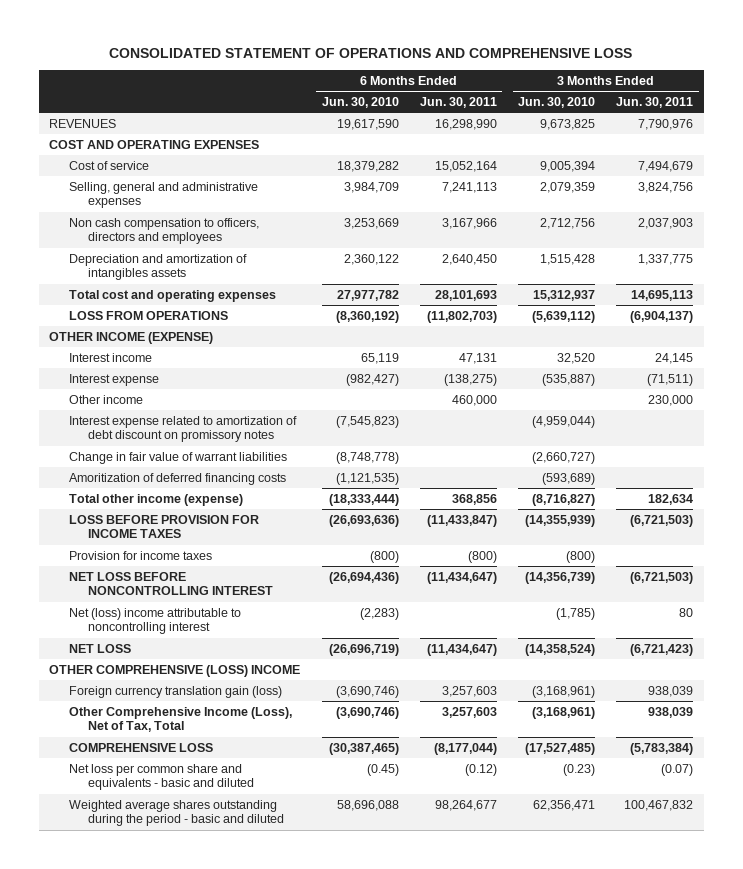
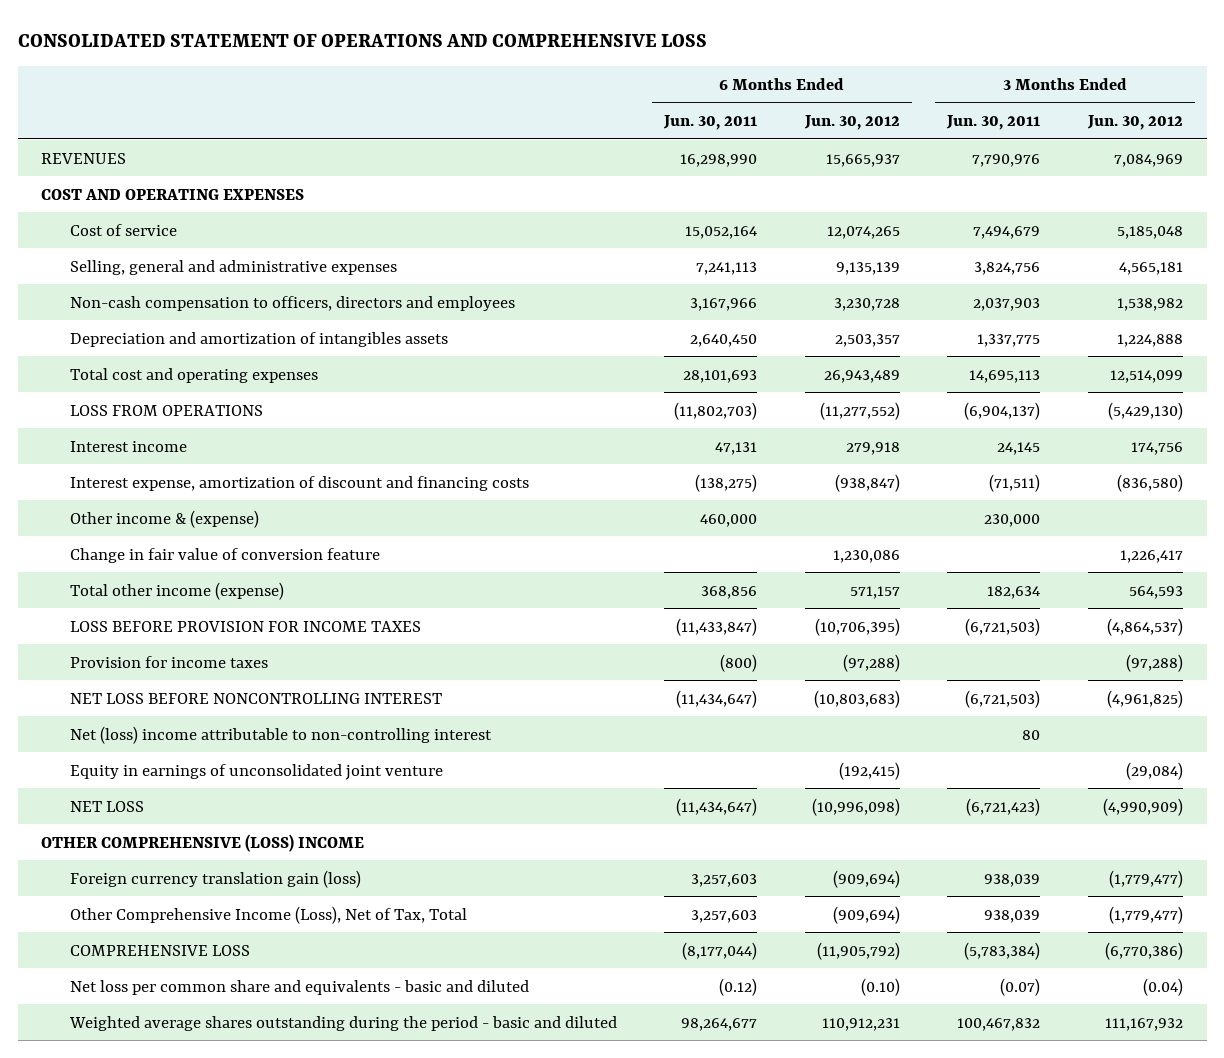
[321,97,399,109] Jun. 30, 2010 -> none
[518,97,596,109] Jun. 30, 2010 -> none
none -> [803,115,900,131] Jun. 30, 2012
none -> [1086,115,1183,131] Jun. 30, 2012
[68,217,259,245] Non cash compensation to officers, directors and employees -> [69,295,515,311] Non-cash compensation to officers, directors and employees
[49,331,214,344] OTHER INCOME (EXPENSE) -> none
[68,415,297,443] Interest expense related to amortization of debt discount on promissory notes -> none
[68,472,286,485] Amoritization of deferred financing costs -> none
[68,373,159,386] Interest expense -> [69,475,529,491] Interest expense, amortization of discount and financing costs
[68,394,143,404] Other income -> [69,509,259,528] Other income & (expense)
[68,451,287,464] Change in fair value of warrant liabilities -> [69,547,380,563] Change in fair value of conversion feature
[68,607,241,635] Net (loss) income attributable to noncontrolling interest -> [69,725,492,744] Net (loss) income attributable to non-controlling interest
none -> [69,763,443,780] Equity in earnings of unconsolidated joint venture

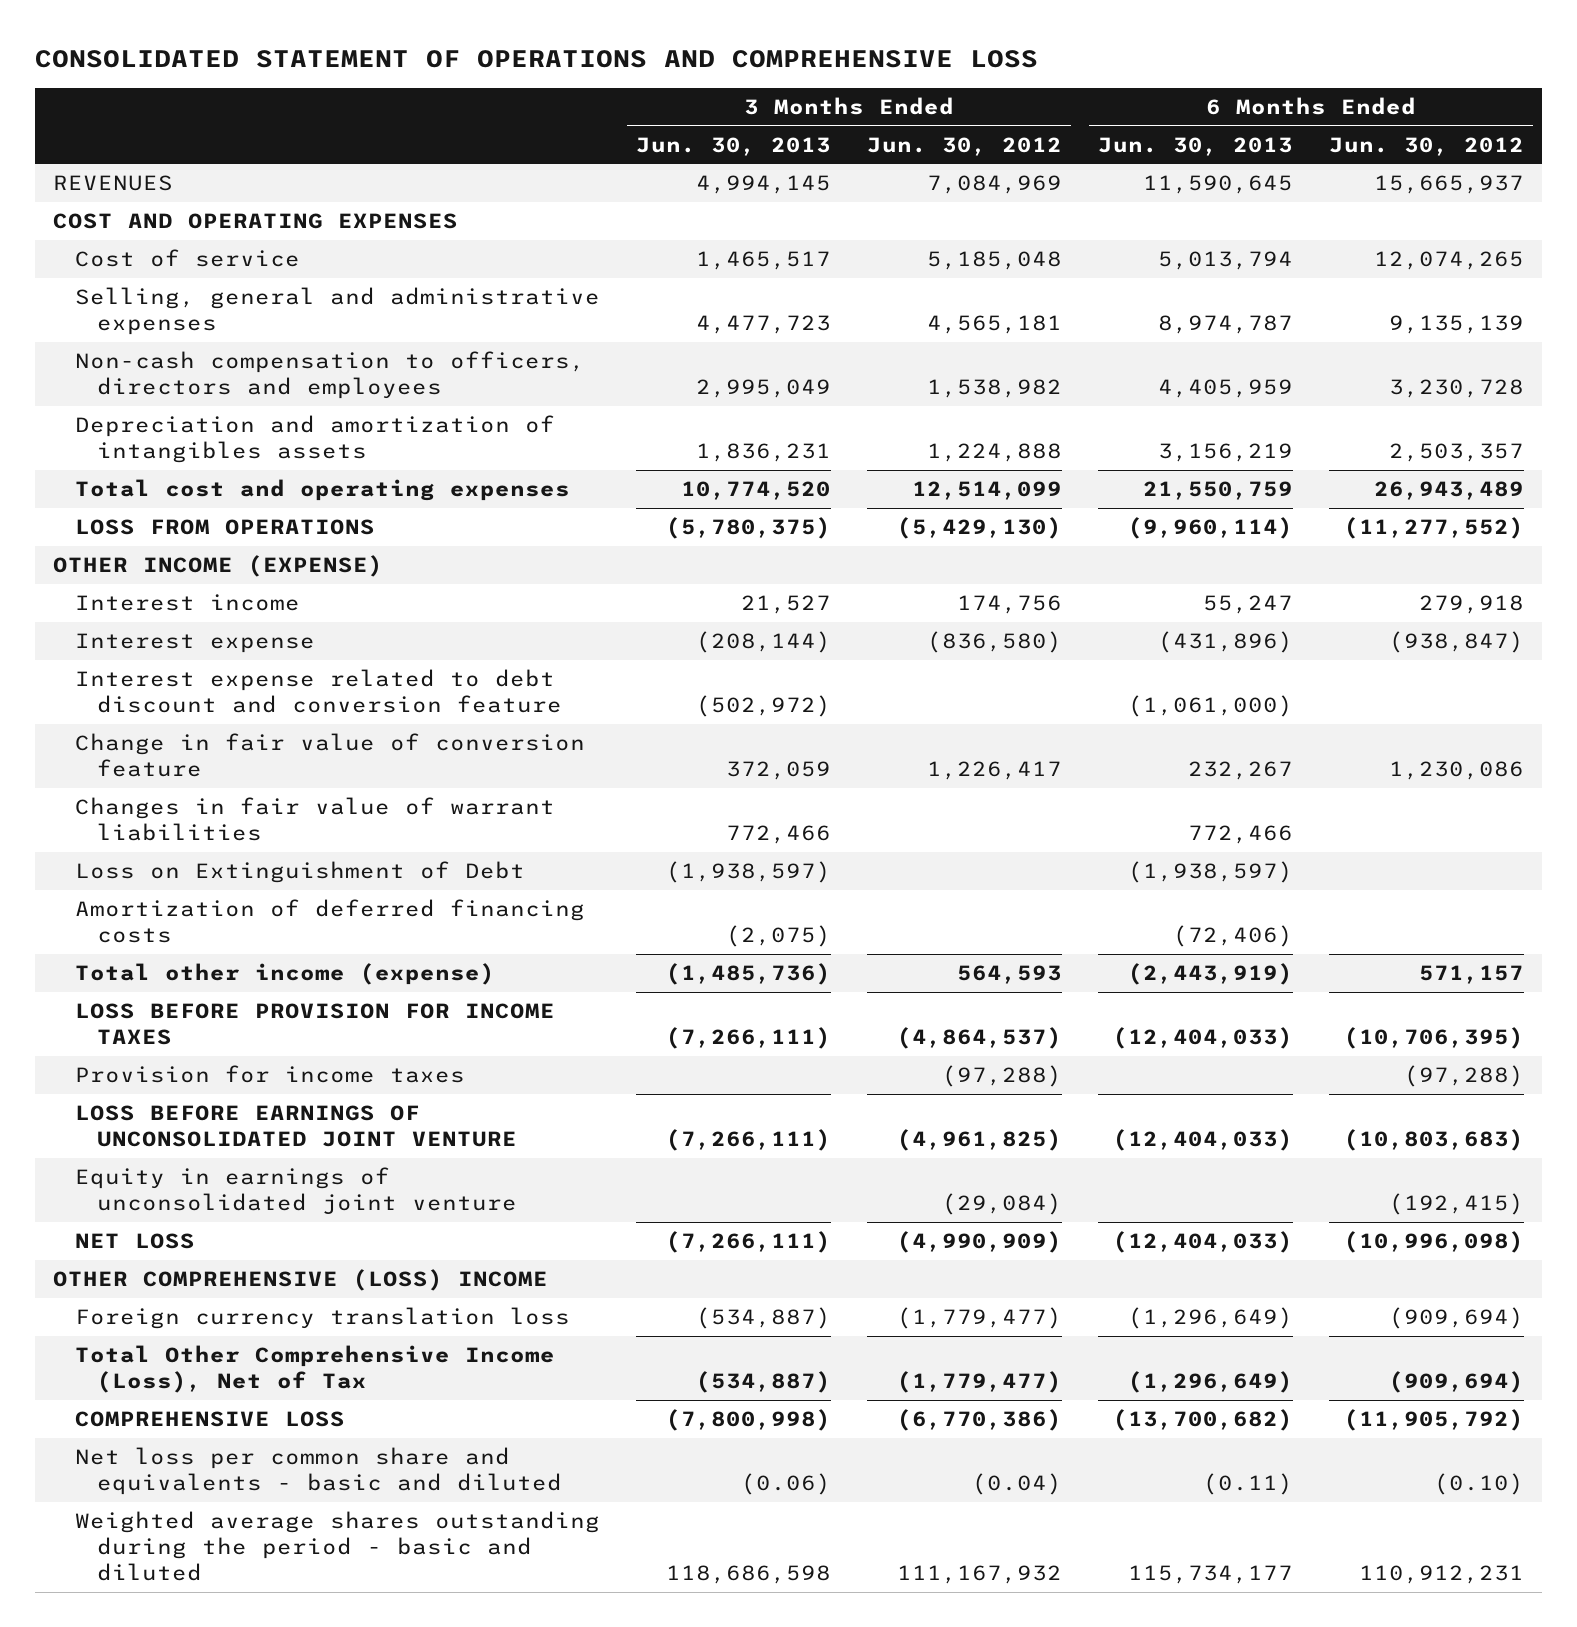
[663,115,758,131] Jun. 30, 2011 -> none
[946,115,1041,131] Jun. 30, 2011 -> none
none -> [636,136,832,156] Jun. 30, 2013
none -> [1098,136,1294,156] Jun. 30, 2013
none -> [52,555,383,578] OTHER INCOME (EXPENSE)
[69,509,259,528] Other income & (expense) -> none
[69,475,529,491] Interest expense, amortization of discount and financing costs -> [74,633,315,654] Interest expense
none -> [74,669,563,714] Interest expense related to debt discount and conversion feature
none -> [74,797,555,842] Changes in fair value of warrant liabilities
none -> [74,861,525,884] Loss on Extinguishment of Debt
none -> [74,899,585,944] Amortization of deferred financing costs
[69,725,492,744] Net (loss) income attributable to non-controlling interest -> none
[69,692,442,704] NET LOSS BEFORE NONCONTROLLING INTEREST -> [74,1105,518,1148] LOSS BEFORE EARNINGS OF UNCONSOLIDATED JOINT VENTURE
[69,869,361,888] Foreign currency translation gain (loss) -> [74,1307,570,1330] Foreign currency translation loss
[69,905,467,924] Other Comprehensive Income (Loss), Net of Tax, Total -> [74,1345,555,1394] Total Other Comprehensive Income (Loss), Net of Tax

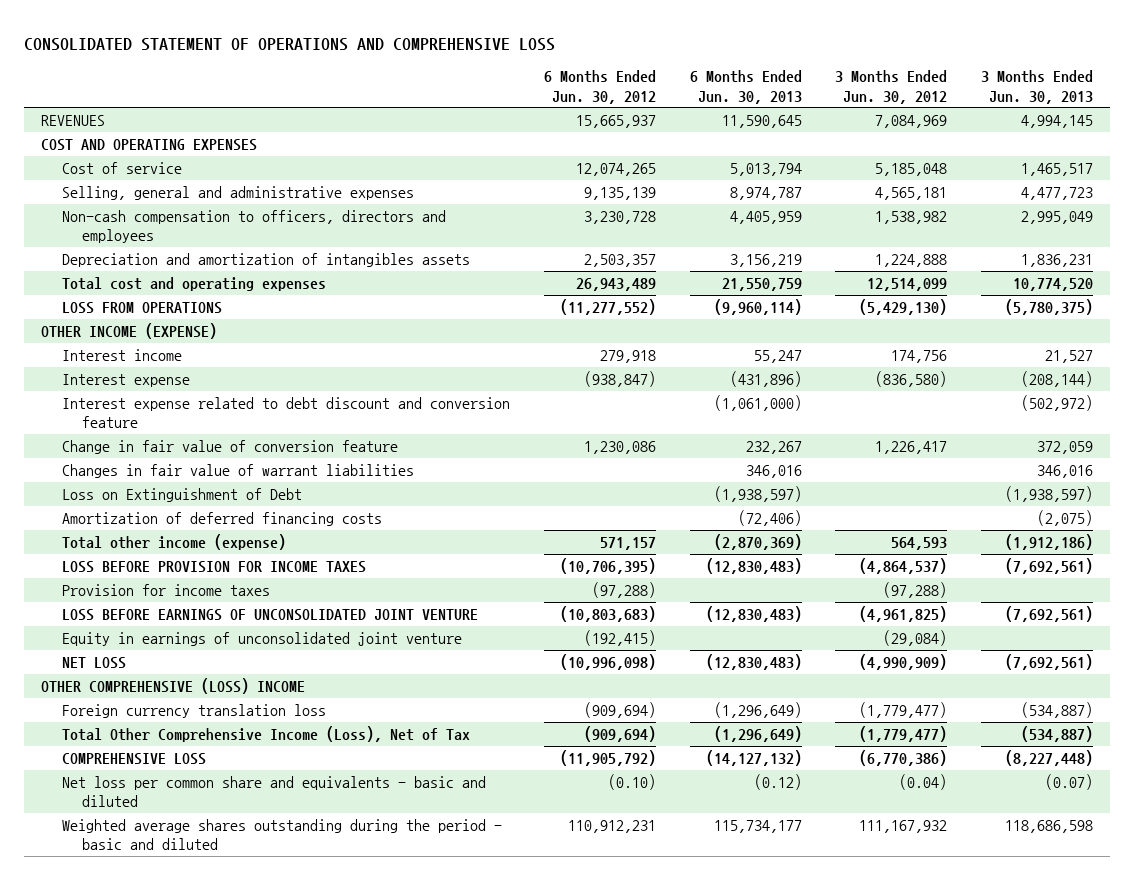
[726,825,832,845] 772,466 -> [1037,464,1094,478] 346,016
[1188,825,1294,845] 772,466 -> [745,464,802,478] 346,016
[666,963,832,986] (1,485,736) -> [1005,533,1094,550] (1,912,186)
[1128,963,1294,986] (2,443,919) -> [713,533,802,550] (2,870,369)
[666,1027,832,1050] (7,266,111) -> [1005,557,1094,574] (7,692,561)
[1113,1027,1294,1050] (12,404,033) -> [705,557,802,574] (12,830,483)
[666,1129,832,1152] (7,266,111) -> [1005,605,1094,622] (7,692,561)
[1113,1129,1294,1152] (12,404,033) -> [705,605,802,622] (12,830,483)
[666,1231,832,1254] (7,266,111) -> [1005,653,1094,670] (7,692,561)
[1113,1231,1294,1254] (12,404,033) -> [705,653,802,670] (12,830,483)
[666,1409,832,1432] (7,800,998) -> [1005,749,1094,766] (8,227,448)
[1113,1409,1294,1432] (13,700,682) -> [705,749,802,766] (14,127,132)
[741,1473,832,1496] (0.06) -> [1045,773,1094,790] (0.07)
[1203,1473,1294,1496] (0.11) -> [753,773,802,790] (0.12)

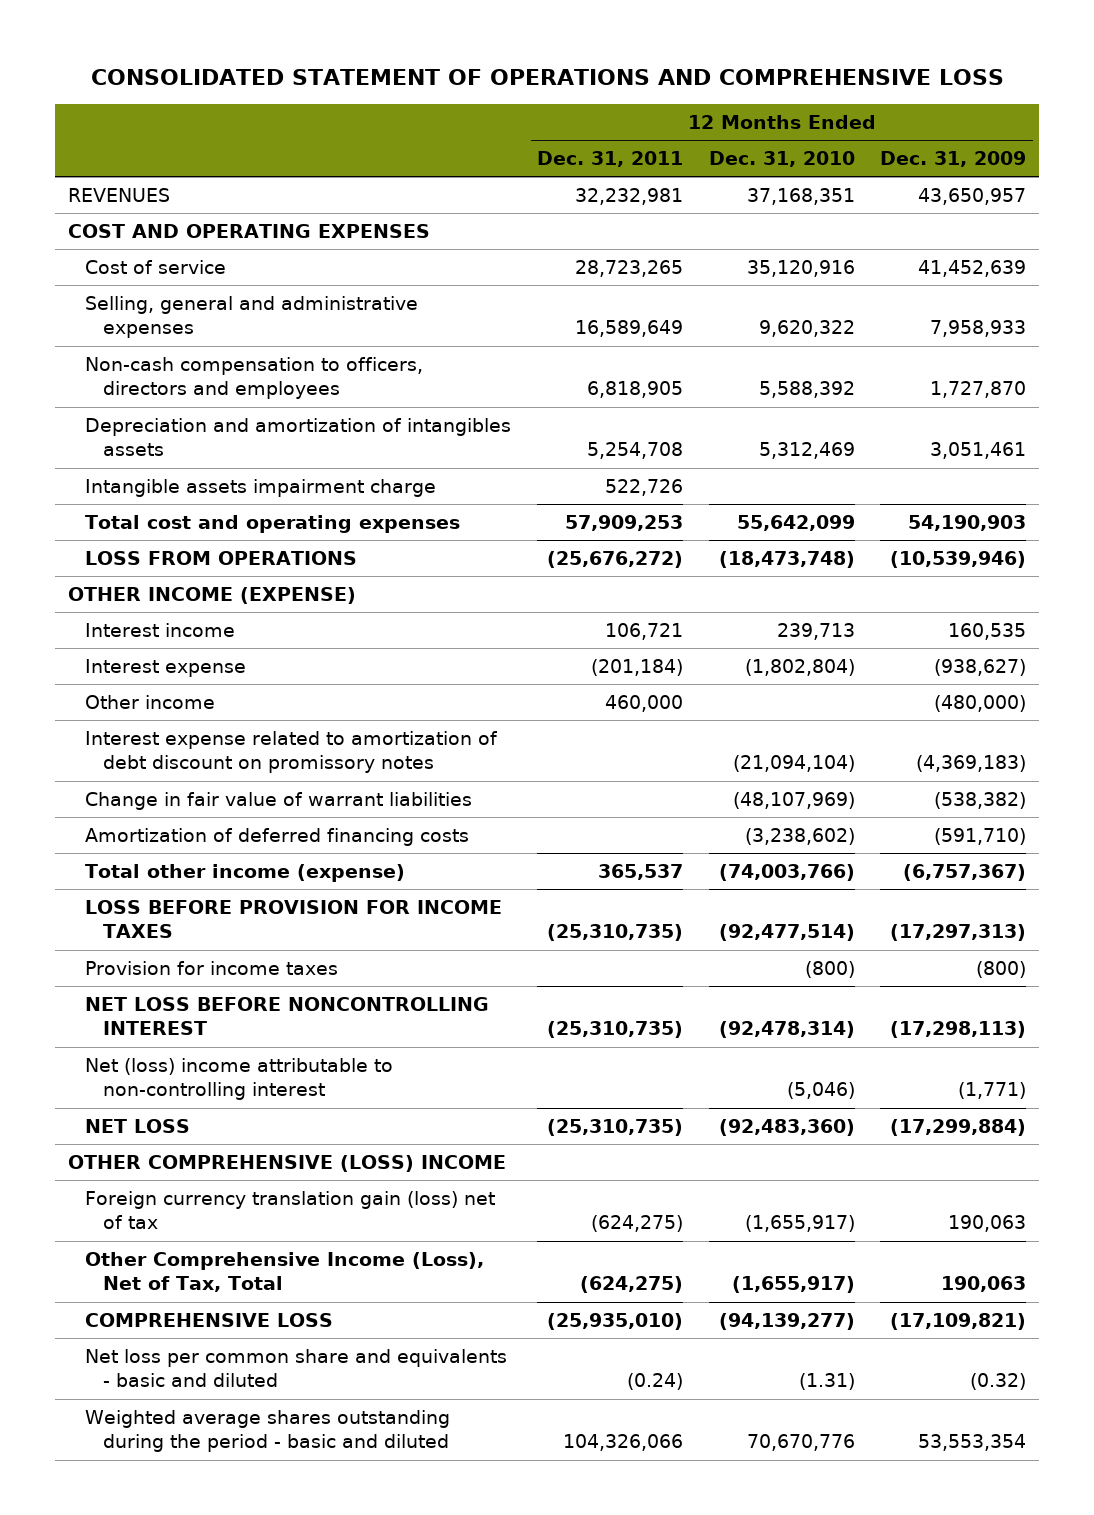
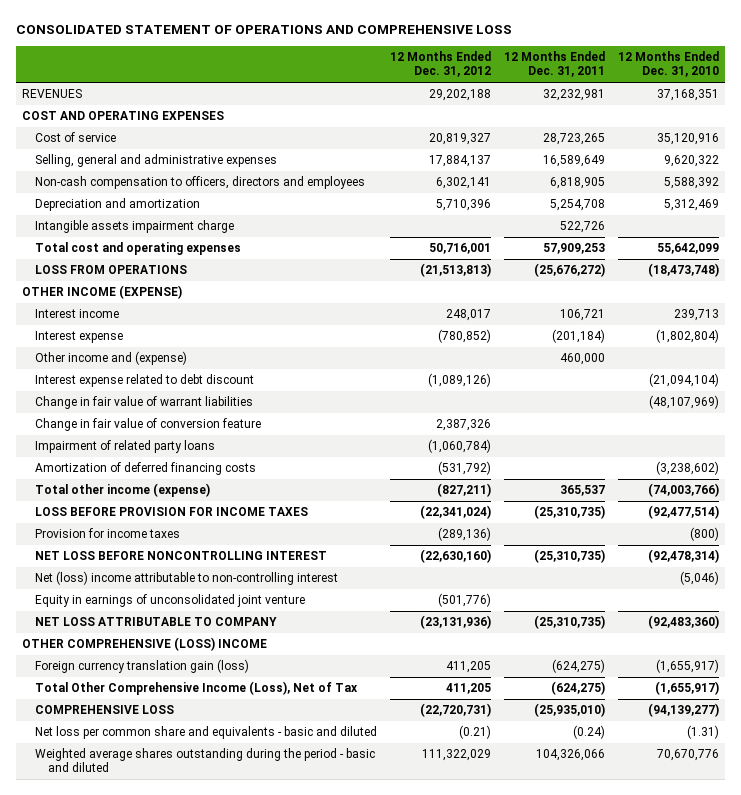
[880,151,1027,168] Dec. 31, 2009 -> none
none -> [390,51,492,78] 12 Months Ended Dec. 31, 2012
[85,418,512,457] Depreciation and amortization of intangibles assets -> [35,198,201,212] Depreciation and amortization
[85,695,216,710] Other income -> [35,351,188,366] Other income and (expense)
[85,731,499,774] Interest expense related to amortization of debt discount on promissory notes -> [35,374,255,388] Interest expense related to debt discount
none -> [35,418,262,432] Change in fair value of conversion feature
none -> [35,440,216,454] Impairment of related party loans
none -> [35,594,306,608] Equity in earnings of unconsolidated joint venture
[85,1119,191,1134] NET LOSS -> [35,617,278,627] NET LOSS ATTRIBUTABLE TO COMPANY
[85,1191,496,1230] Foreign currency translation gain (loss) net of tax -> [35,659,250,674] Foreign currency translation gain (loss)
[85,1252,485,1293] Other Comprehensive Income (Loss), Net of Tax, Total -> [35,681,359,696] Total Other Comprehensive Income (Loss), Net of Tax

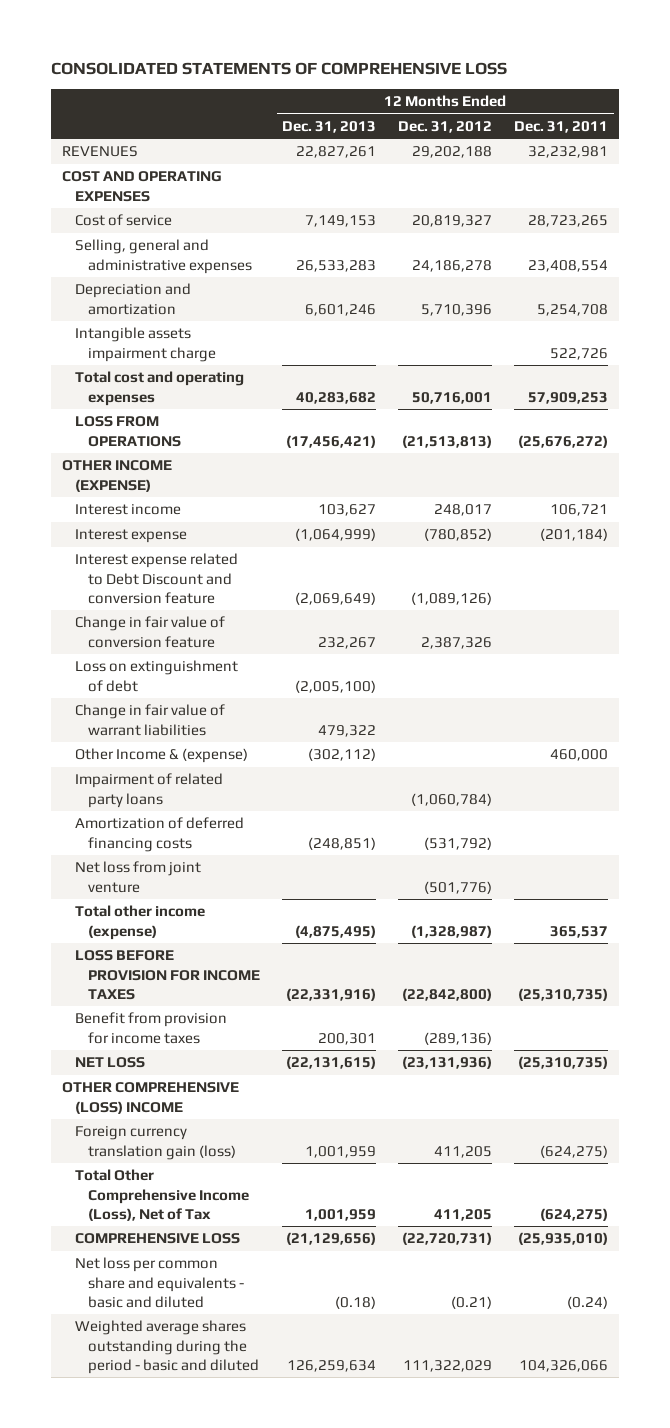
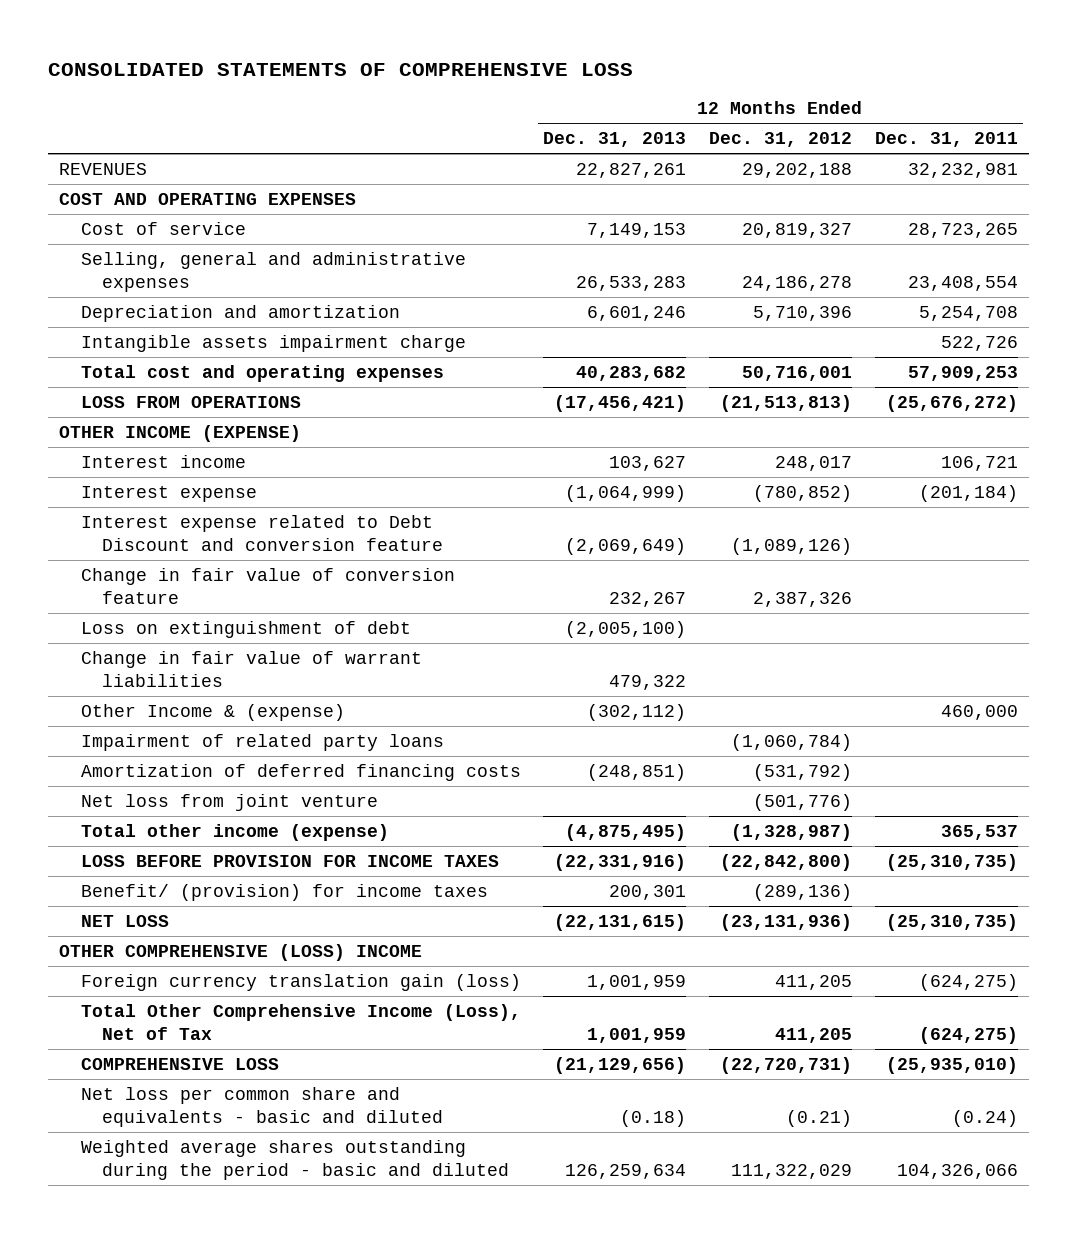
[75,1012,228,1044] Benefit from provision for income taxes -> [80,883,488,901] Benefit/ (provision) for income taxes

